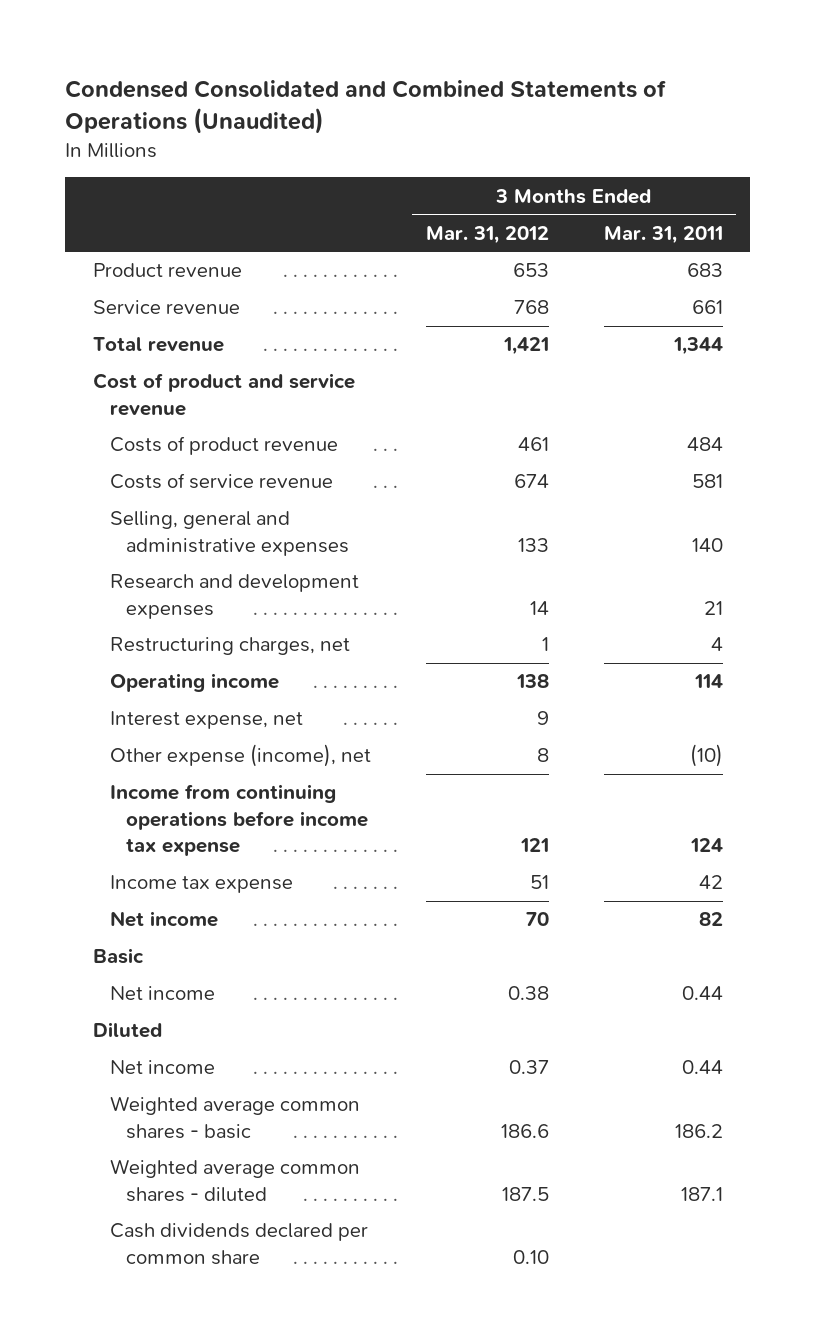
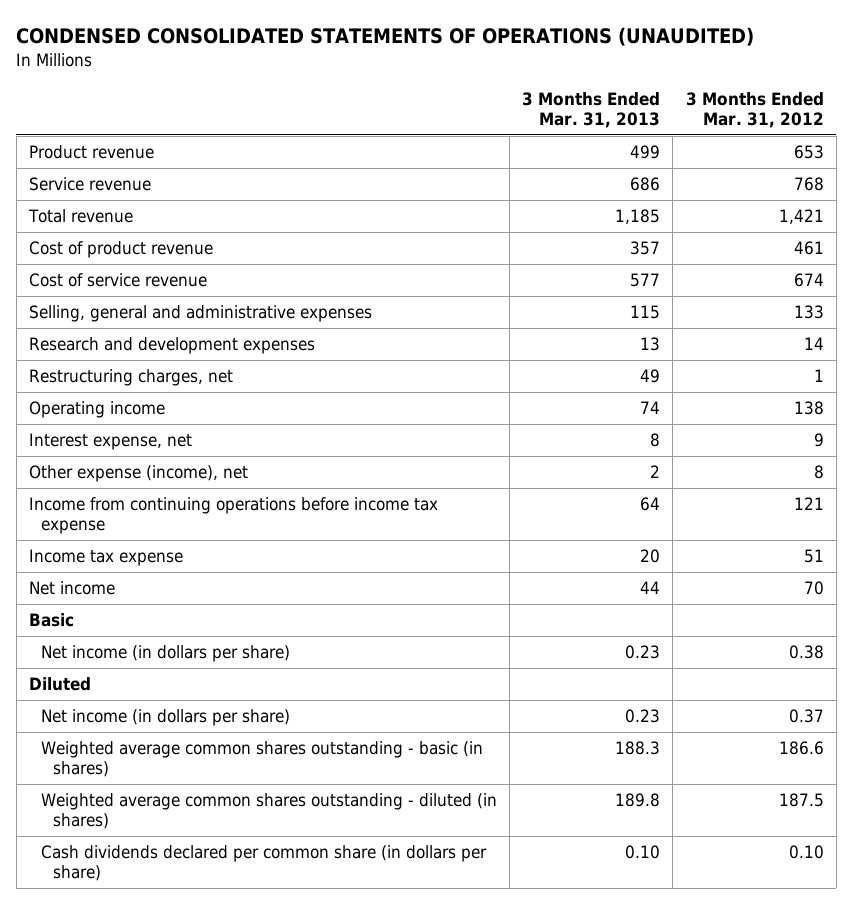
[65,80,667,135] Condensed Consolidated and Combined Statements of Operations (Unaudited) -> [16,26,755,46] CONDENSED CONSOLIDATED STATEMENTS OF OPERATIONS (UNAUDITED)
[603,225,723,244] Mar. 31, 2011 -> none
none -> [522,92,661,128] 3 Months Ended Mar. 31, 2013
[93,373,356,416] Cost of product and service revenue -> none
[109,436,338,456] Costs of product revenue -> [28,241,213,259] Cost of product revenue
[109,473,333,490] Costs of service revenue -> [28,273,207,288] Cost of service revenue
[109,986,215,1001] Net income -> [41,645,291,663] Net income (in dollars per share)
[109,1060,215,1075] Net income -> [41,709,291,727] Net income (in dollars per share)
[109,1096,360,1139] Weighted average common shares - basic -> [41,741,484,778] Weighted average common shares outstanding - basic (in shares)
[109,1159,360,1202] Weighted average common shares - diluted -> [41,793,498,830] Weighted average common shares outstanding - diluted (in shares)
[109,1223,368,1265] Cash dividends declared per common share -> [41,845,488,882] Cash dividends declared per common share (in dollars per share)

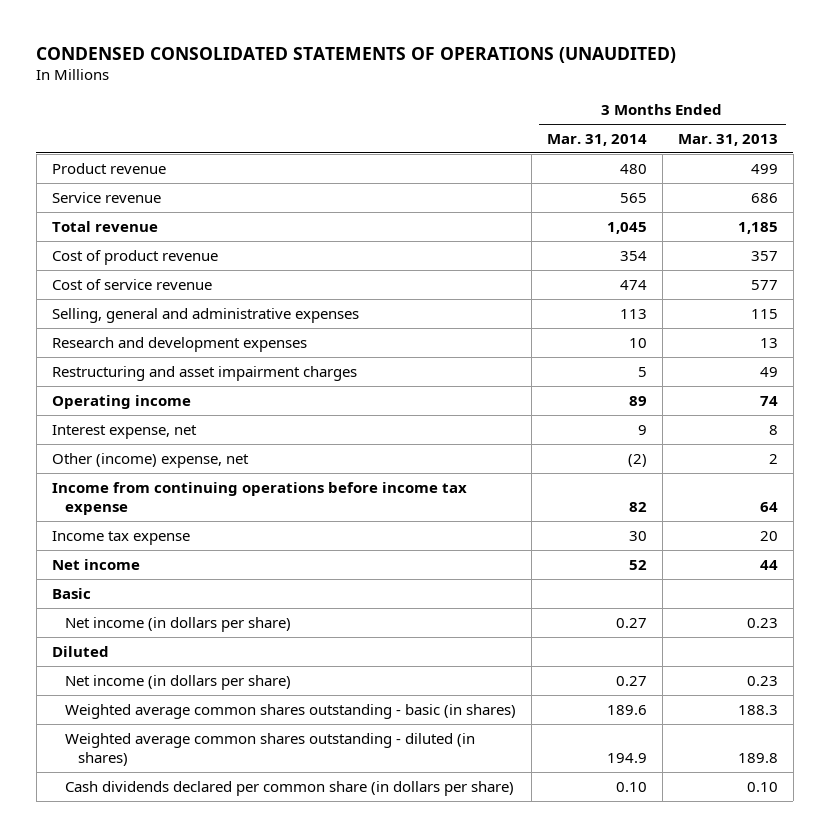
[685,92,824,128] 3 Months Ended Mar. 31, 2012 -> none
none -> [546,133,647,146] Mar. 31, 2014
[28,369,233,387] Restructuring charges, net -> none
none -> [51,365,357,381] Restructuring and asset impairment charges
[28,465,248,483] Other expense (income), net -> [51,452,249,468] Other (income) expense, net

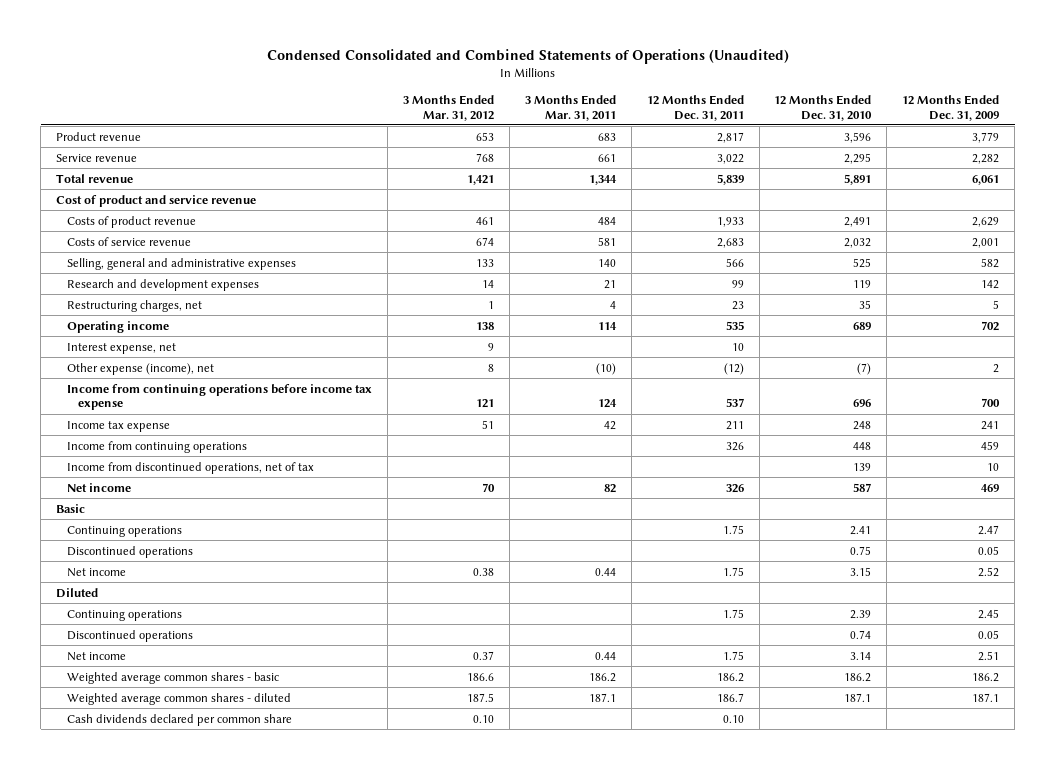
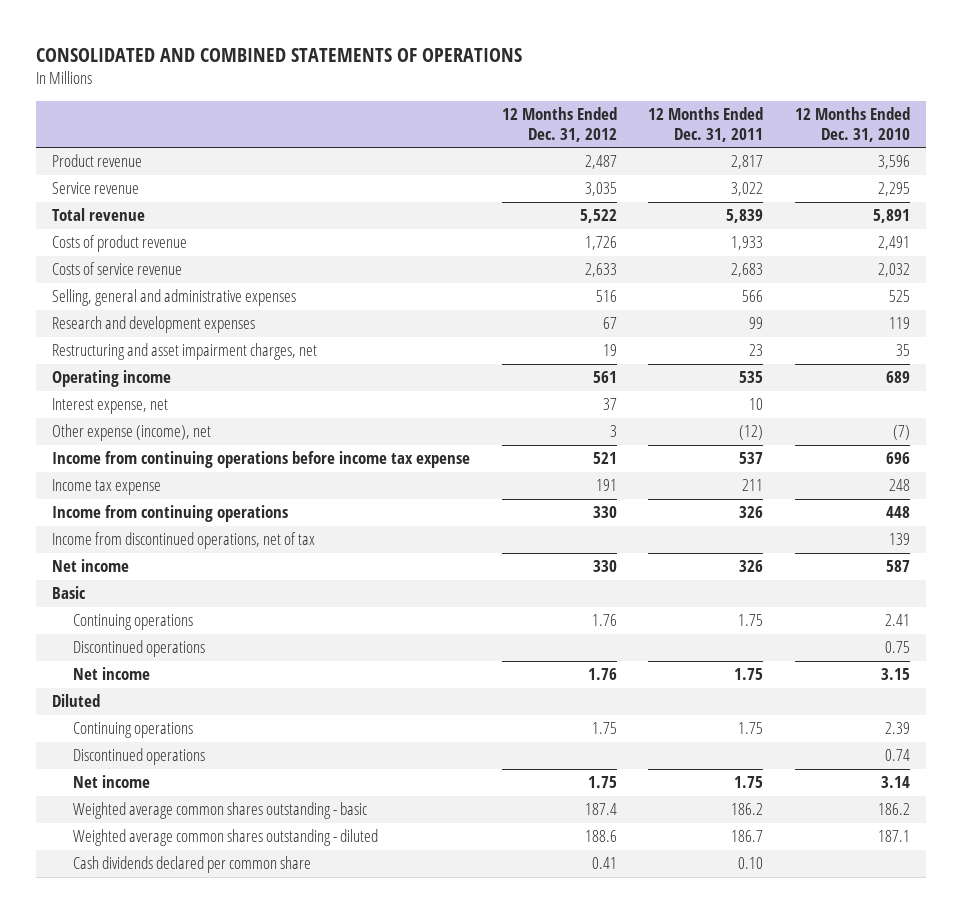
[266,49,789,65] Condensed Consolidated and Combined Statements of Operations (Unaudited) -> [35,47,522,62] CONSOLIDATED AND COMBINED STATEMENTS OF OPERATIONS
[403,94,495,121] 3 Months Ended Mar. 31, 2012 -> none
[524,94,616,121] 3 Months Ended Mar. 31, 2011 -> none
[902,94,1000,121] 12 Months Ended Dec. 31, 2009 -> none
none -> [501,107,617,142] 12 Months Ended Dec. 31, 2012
[56,194,257,207] Cost of product and service revenue -> none
[67,299,203,312] Restructuring charges, net -> [51,343,317,361] Restructuring and asset impairment charges, net
[67,671,280,684] Weighted average common shares - basic -> [73,802,368,820] Weighted average common shares outstanding - basic
[67,692,292,705] Weighted average common shares - diluted -> [73,829,379,847] Weighted average common shares outstanding - diluted

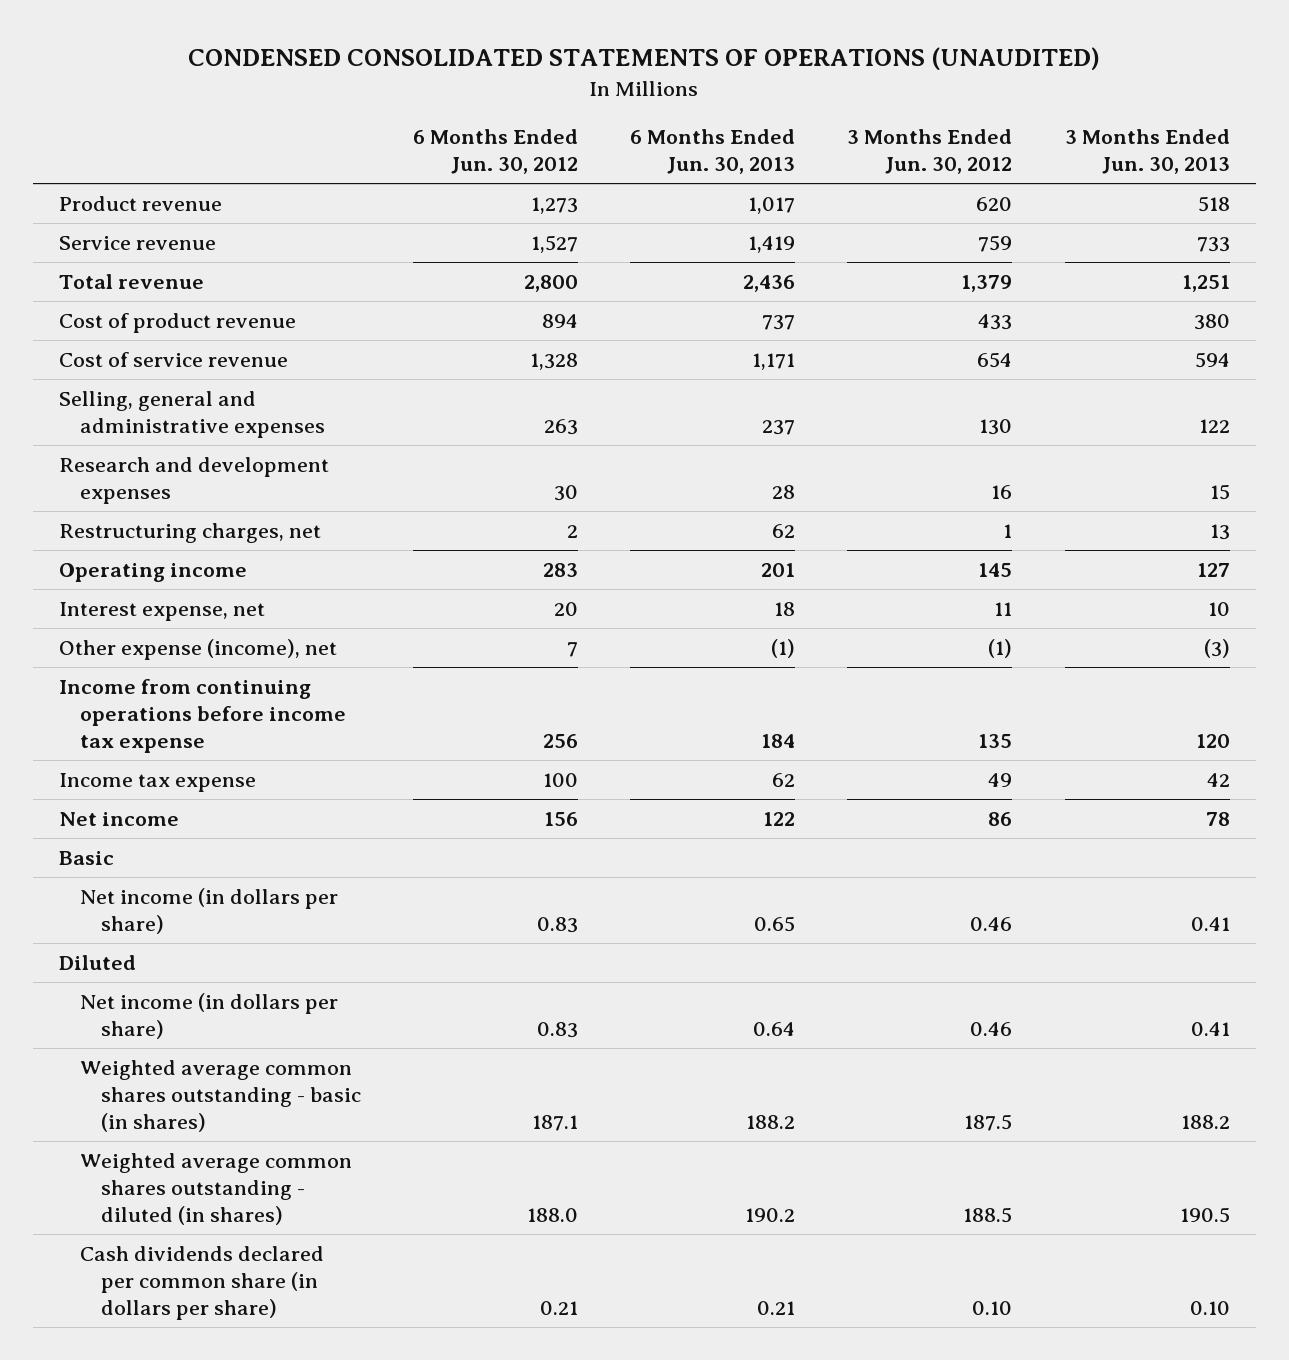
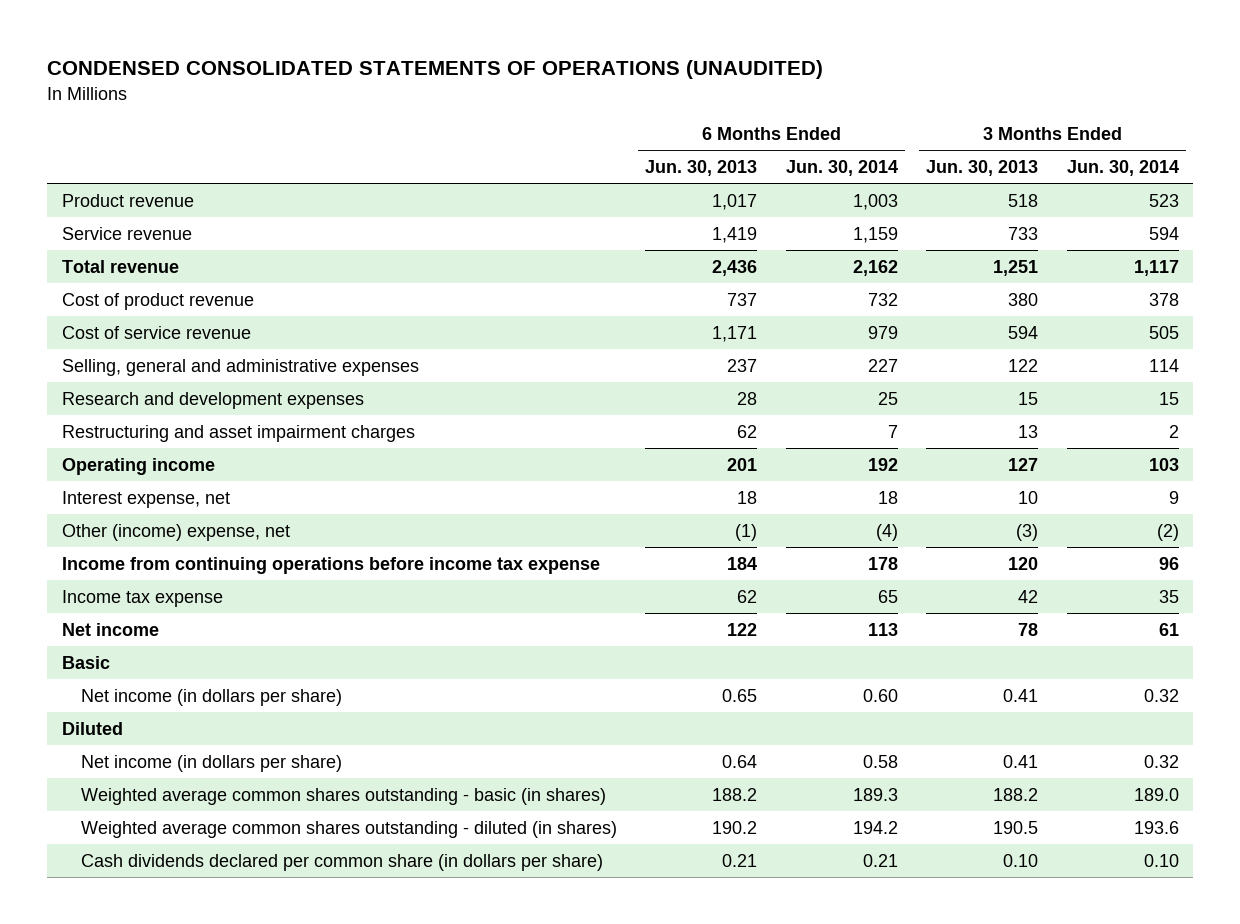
[413,128,579,175] 6 Months Ended Jun. 30, 2012 -> none
[847,128,1013,175] 3 Months Ended Jun. 30, 2012 -> none
none -> [785,159,898,176] Jun. 30, 2014
none -> [1066,159,1179,176] Jun. 30, 2014
[58,522,321,543] Restructuring charges, net -> [61,424,415,442] Restructuring and asset impairment charges
[58,638,337,660] Other expense (income), net -> [61,523,290,541] Other (income) expense, net

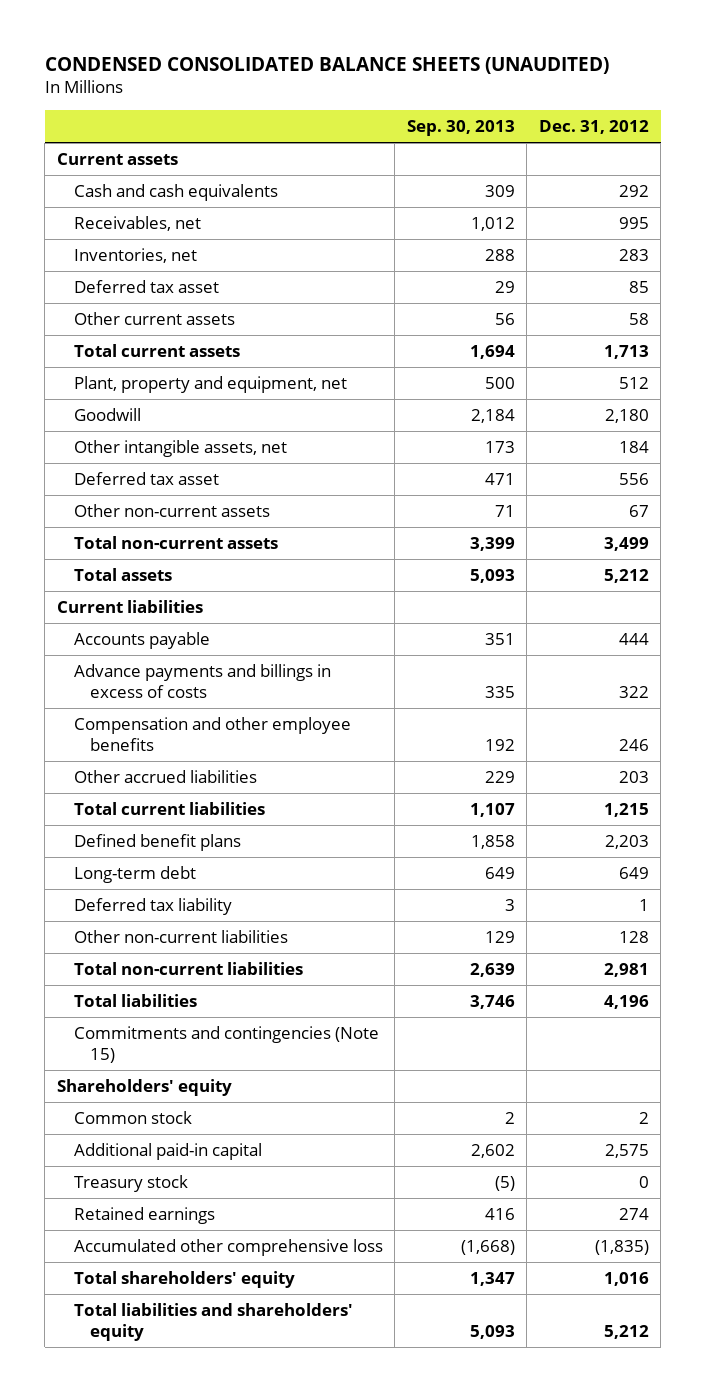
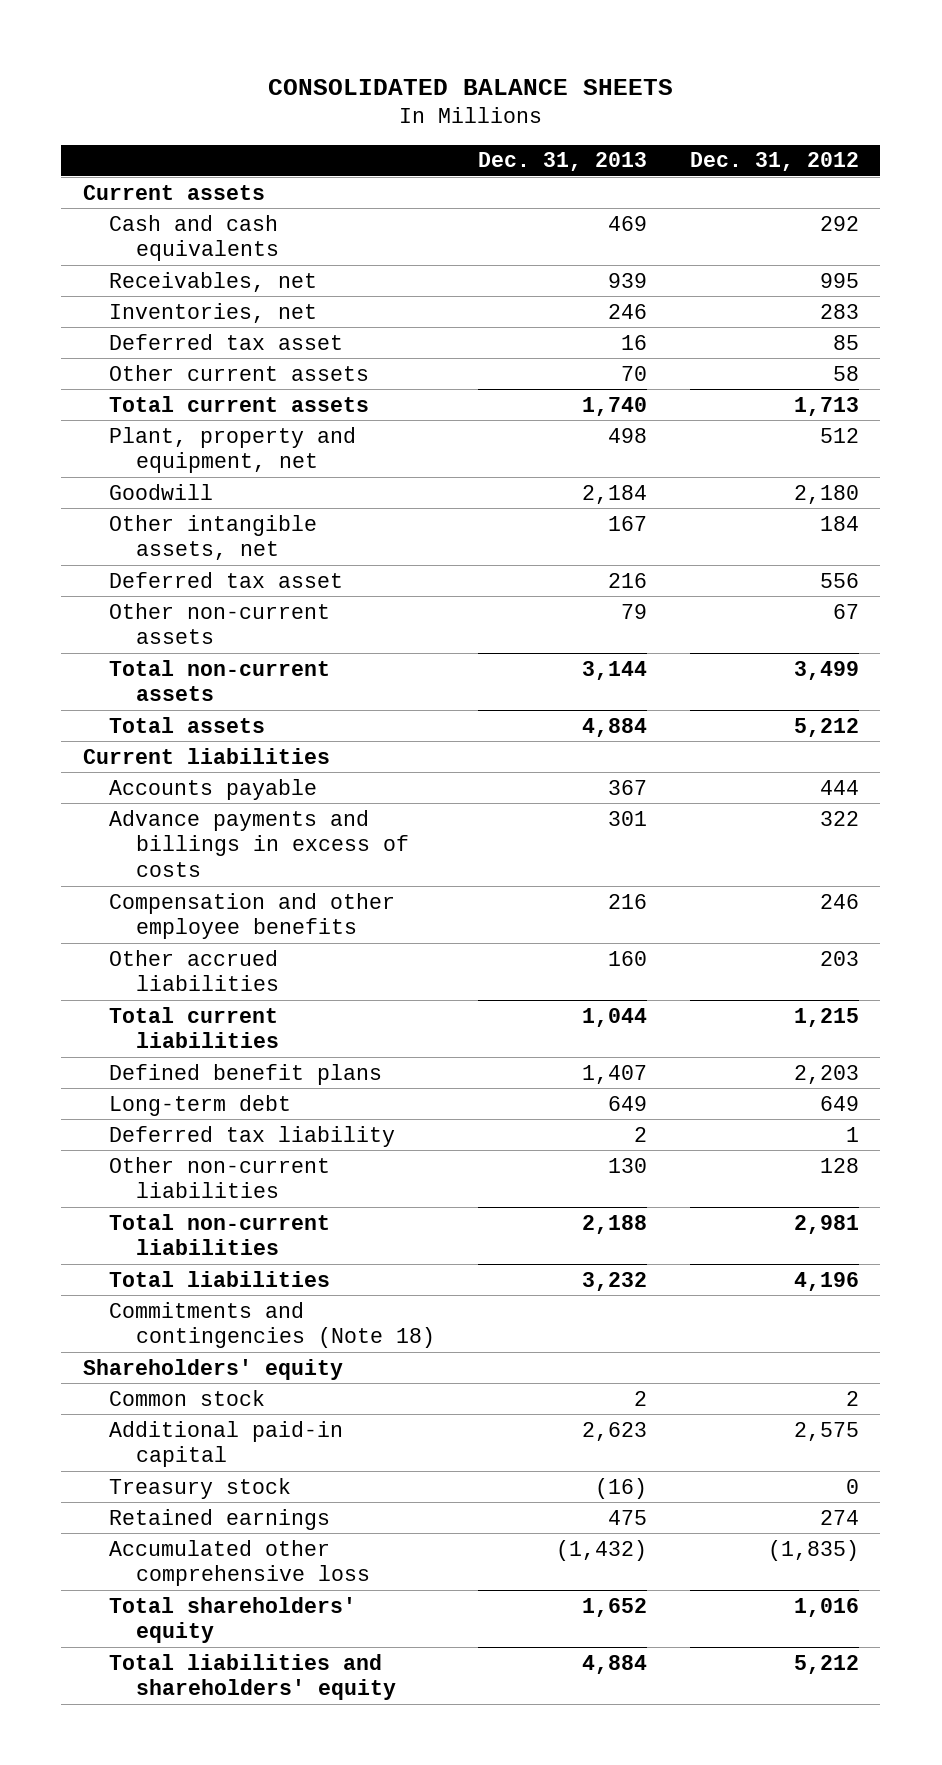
[44,56,609,74] CONDENSED CONSOLIDATED BALANCE SHEETS (UNAUDITED) -> [267,78,673,95] CONSOLIDATED BALANCE SHEETS
[406,120,515,137] Sep. 30, 2013 -> none
none -> [477,152,647,172] Dec. 31, 2013
[73,1026,379,1063] Commitments and contingencies (Note 15) -> [109,1301,436,1349] Commitments and contingencies (Note 18)

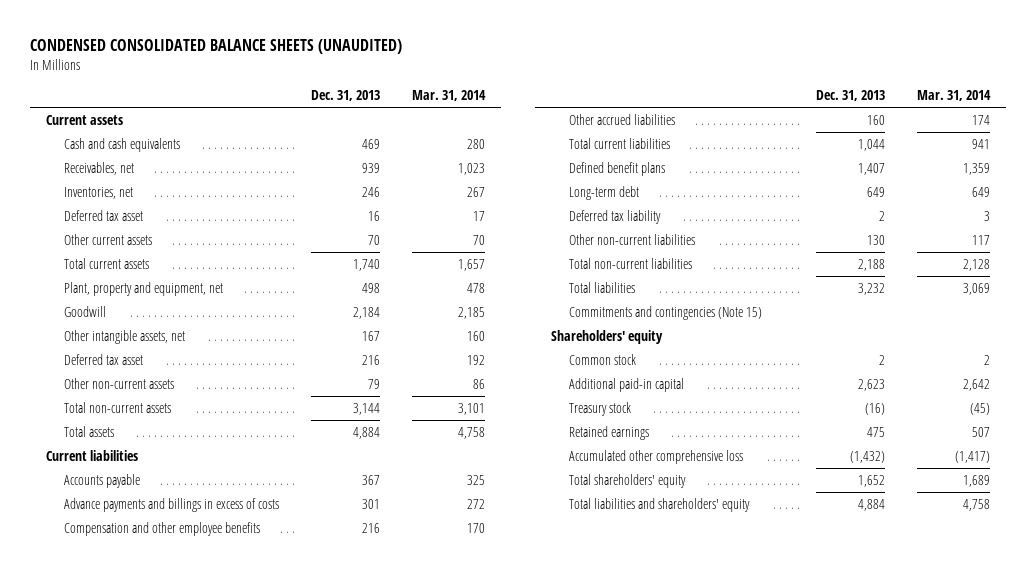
[267,78,673,95] CONSOLIDATED BALANCE SHEETS -> [30,39,403,55] CONDENSED CONSOLIDATED BALANCE SHEETS (UNAUDITED)
[689,152,859,172] Dec. 31, 2012 -> none
none -> [412,90,487,102] Mar. 31, 2014
[109,1301,436,1349] Commitments and contingencies (Note 18) -> [568,305,762,320] Commitments and contingencies (Note 15)

